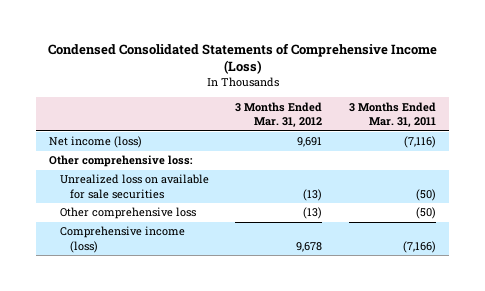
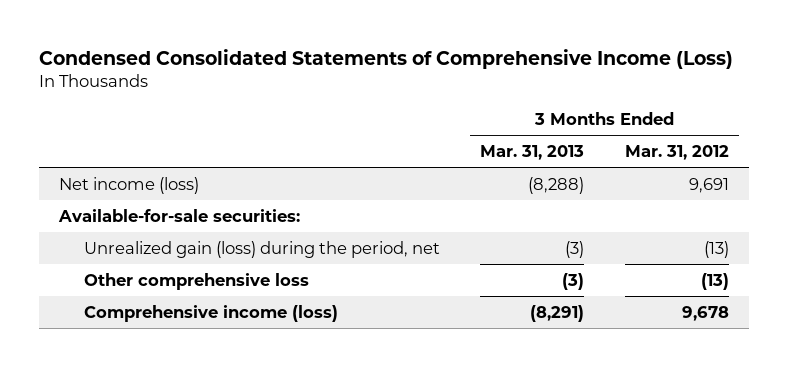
[348,101,436,128] 3 Months Ended Mar. 31, 2011 -> none
none -> [480,144,585,160] Mar. 31, 2013
[49,155,194,168] Other comprehensive loss: -> none
none -> [58,208,301,222] Available-for-sale securities:
[59,174,209,199] Unrealized loss on available for sale securities -> [83,240,440,258] Unrealized gain (loss) during the period, net

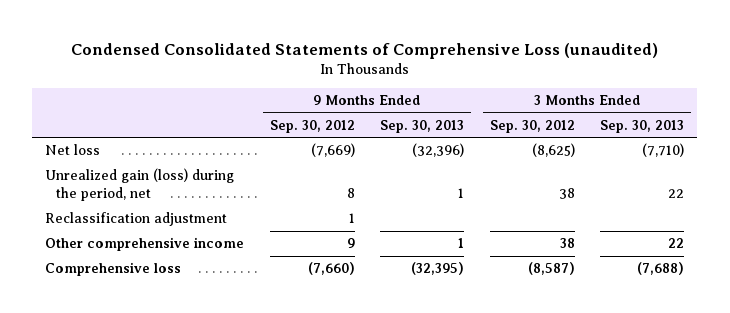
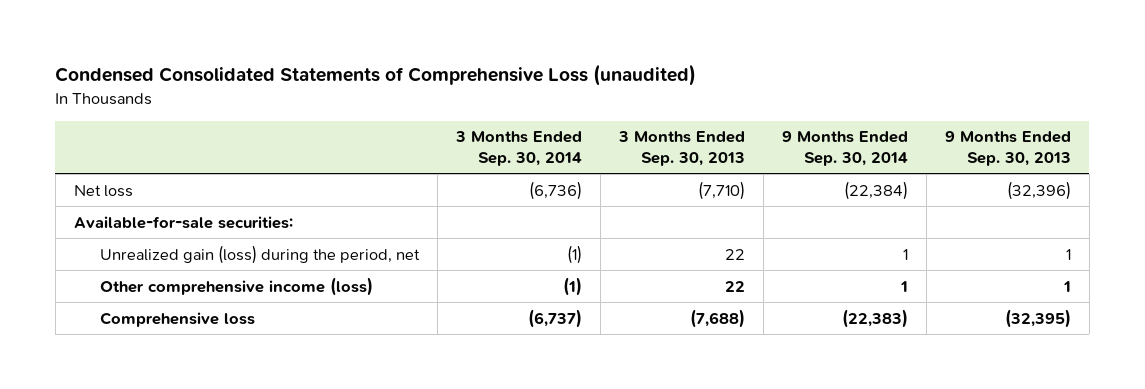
[269,119,355,133] Sep. 30, 2012 -> none
[489,119,575,133] Sep. 30, 2012 -> none
none -> [454,131,582,166] 3 Months Ended Sep. 30, 2014
none -> [781,131,908,166] 9 Months Ended Sep. 30, 2014
none -> [73,215,293,229] Available-for-sale securities:
[45,212,228,227] Reclassification adjustment -> none
[45,237,245,252] Other comprehensive income -> [99,276,373,296] Other comprehensive income (loss)

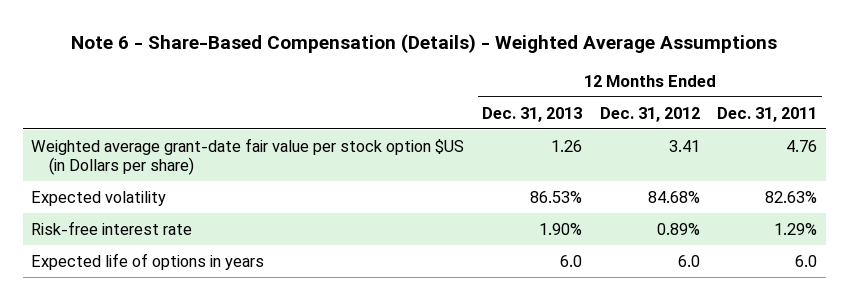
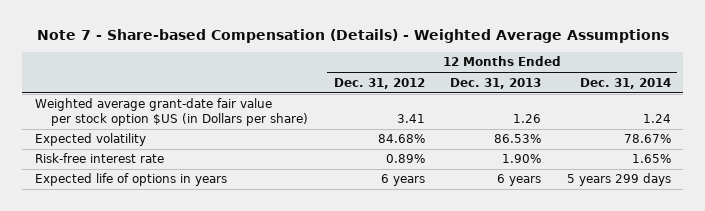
[71,33,778,53] Note 6 - Share-Based Compensation (Details) - Weighted Average Assumptions -> [36,29,669,44] Note 7 - Share-based Compensation (Details) - Weighted Average Assumptions
[717,106,818,122] Dec. 31, 2011 -> none
none -> [579,77,671,89] Dec. 31, 2014
[560,254,583,267] 6.0 -> [497,174,542,187] 6 years
[677,254,700,267] 6.0 -> [380,174,425,187] 6 years

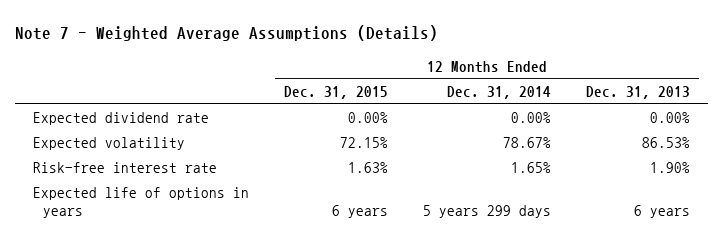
[36,29,669,44] Note 7 - Share-based Compensation (Details) - Weighted Average Assumptions -> [15,25,439,42] Note 7 - Weighted Average Assumptions (Details)
[333,77,425,89] Dec. 31, 2012 -> none
none -> [283,85,388,99] Dec. 31, 2015
[34,98,309,127] Weighted average grant-date fair value per stock option $US (in Dollars per share) -> none
none -> [32,112,209,126] Expected dividend rate

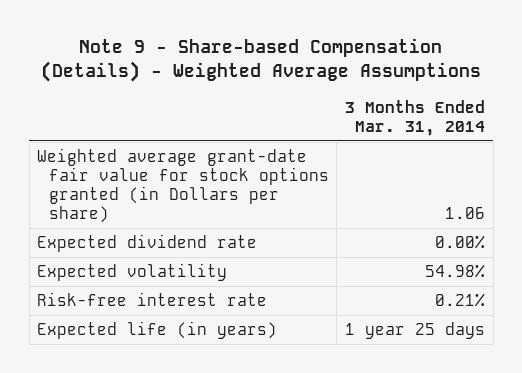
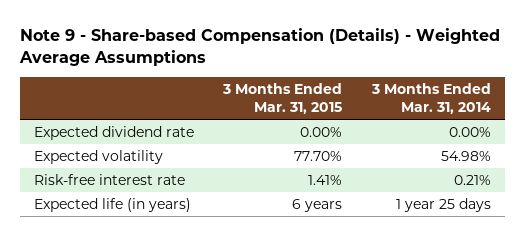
none -> [222,83,343,115] 3 Months Ended Mar. 31, 2015
[37,147,329,224] Weighted average grant-date fair value for stock options granted (in Dollars per share) -> none

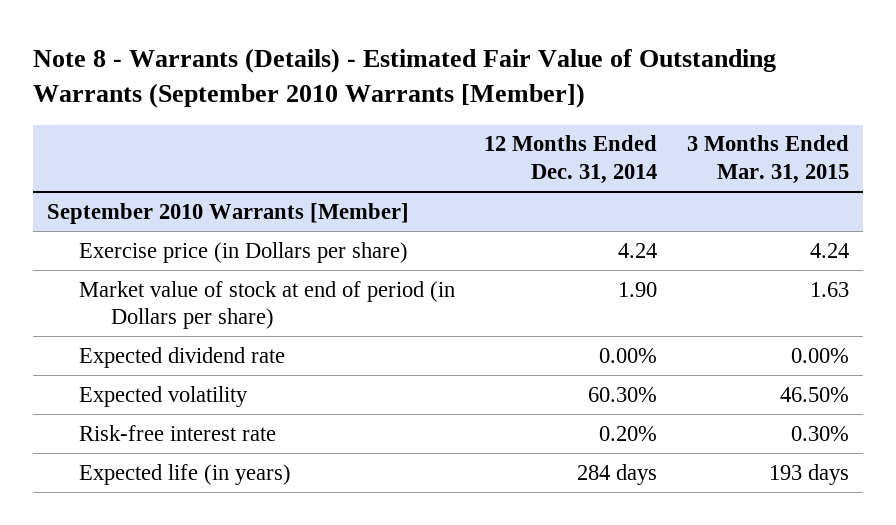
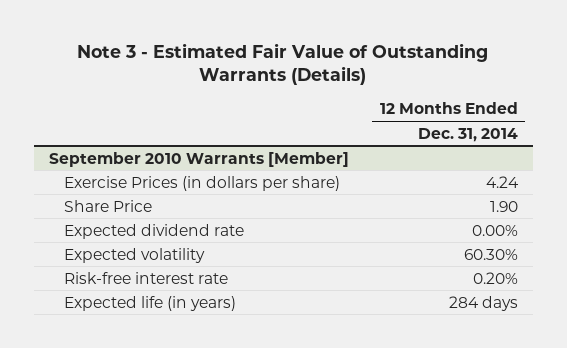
[32,48,776,109] Note 8 - Warrants (Details) - Estimated Fair Value of Outstanding Warrants (September 2010 Warrants [Member]) -> [77,42,489,86] Note 3 - Estimated Fair Value of Outstanding Warrants (Details)
[686,135,849,184] 3 Months Ended Mar. 31, 2015 -> none
[78,241,408,263] Exercise price (in Dollars per share) -> [64,175,341,191] Exercise Prices (in dollars per share)
[78,280,455,330] Market value of stock at end of period (in Dollars per share) -> [64,199,153,212] Share Price

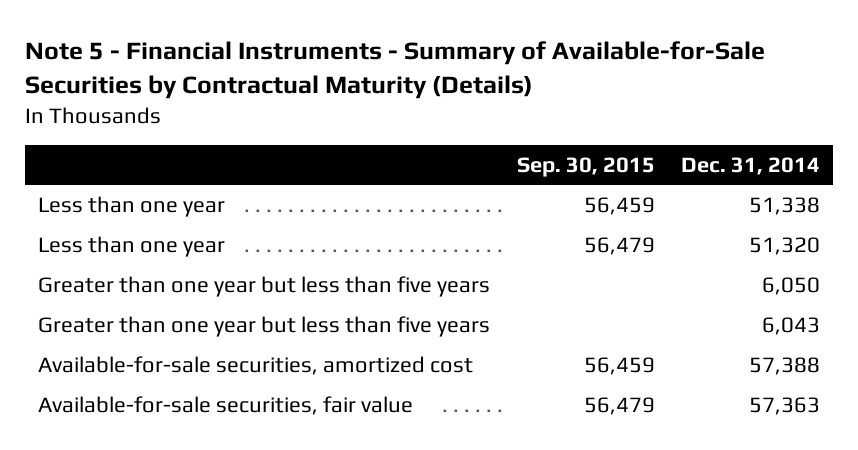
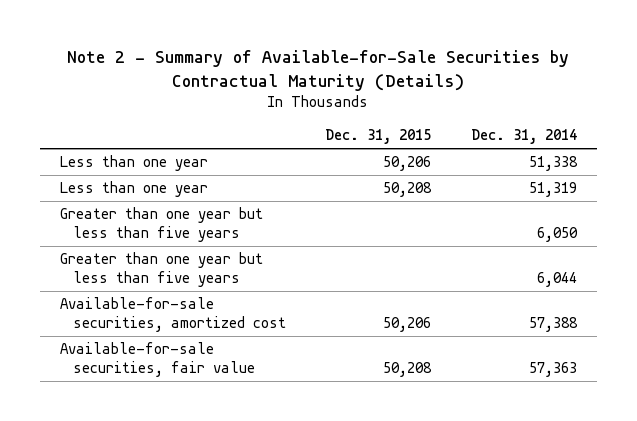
[25,41,766,100] Note 5 - Financial Instruments - Summary of Available-for-Sale Securities by Contractual Maturity (Details) -> [67,50,570,91] Note 2 - Summary of Available-for-Sale Securities by Contractual Maturity (Details)
[516,156,655,177] Sep. 30, 2015 -> none
none -> [325,129,432,145] Dec. 31, 2015
[748,236,820,255] 51,320 -> [528,182,577,198] 51,319
[761,316,820,335] 6,043 -> [536,271,577,287] 6,044

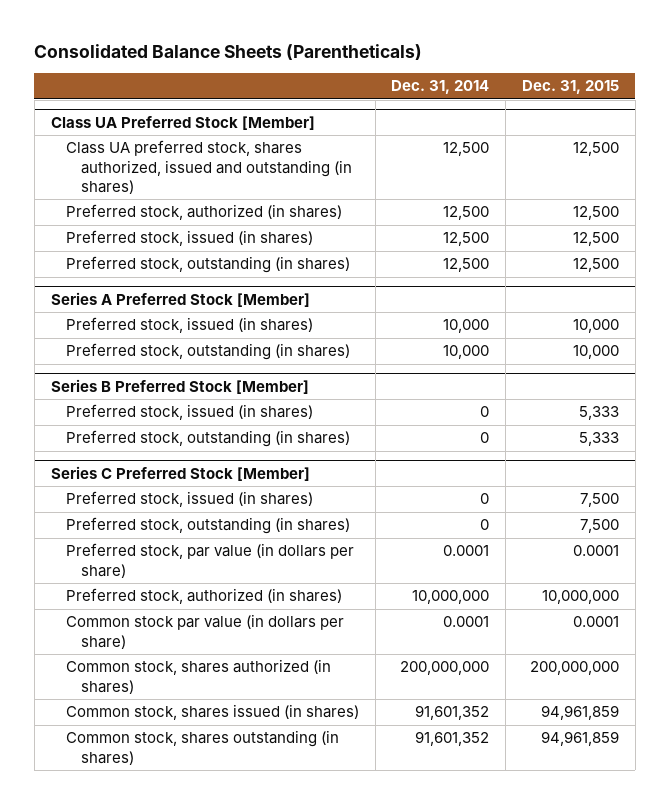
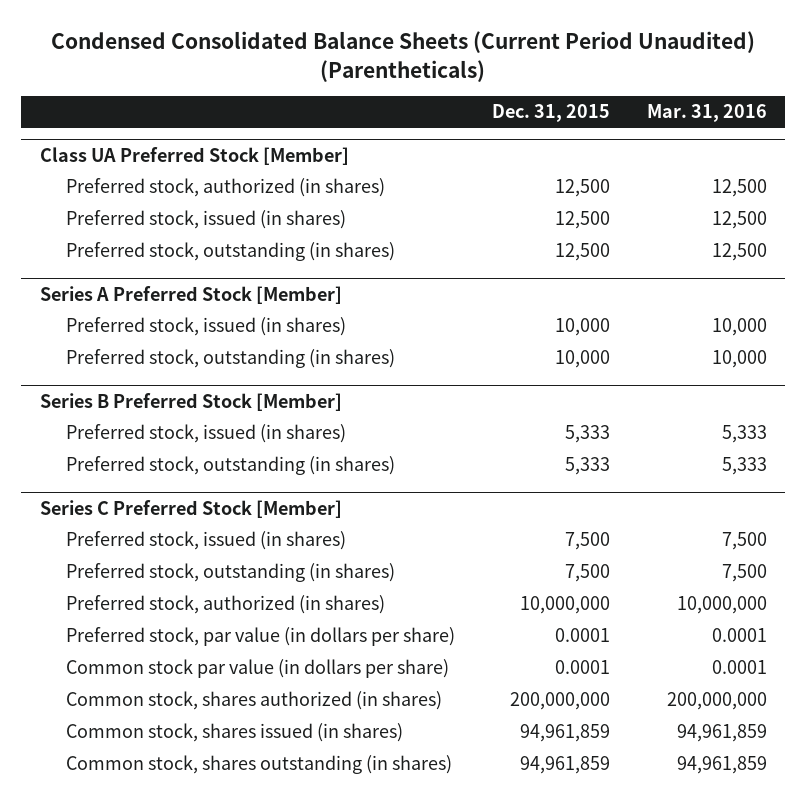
[34,43,423,60] Consolidated Balance Sheets (Parentheticals) -> [51,31,756,82] Condensed Consolidated Balance Sheets (Current Period Unaudited) (Parentheticals)
[391,80,490,95] Dec. 31, 2014 -> none
none -> [646,103,767,122] Mar. 31, 2016
[65,140,353,194] Class UA preferred stock, shares authorized, issued and outstanding (in shares) -> none
[65,543,354,578] Preferred stock, par value (in dollars per share) -> [66,627,456,647] Preferred stock, par value (in dollars per share)

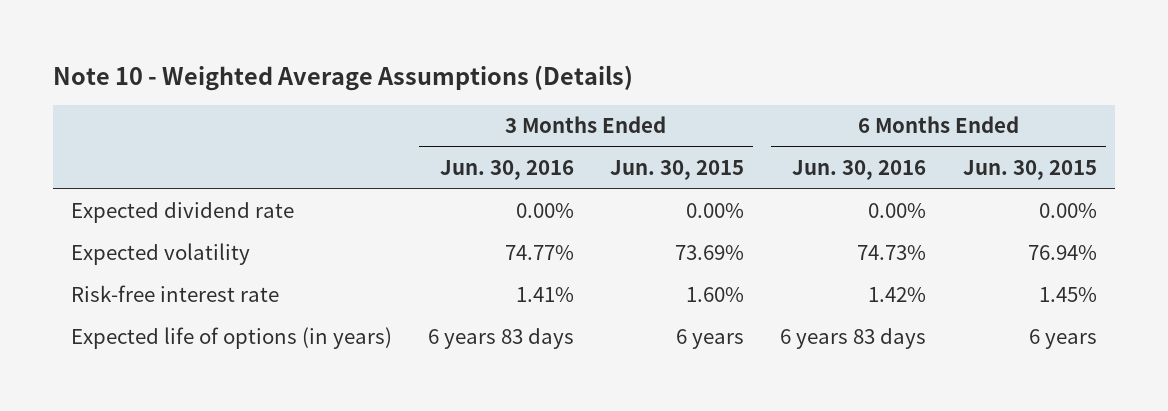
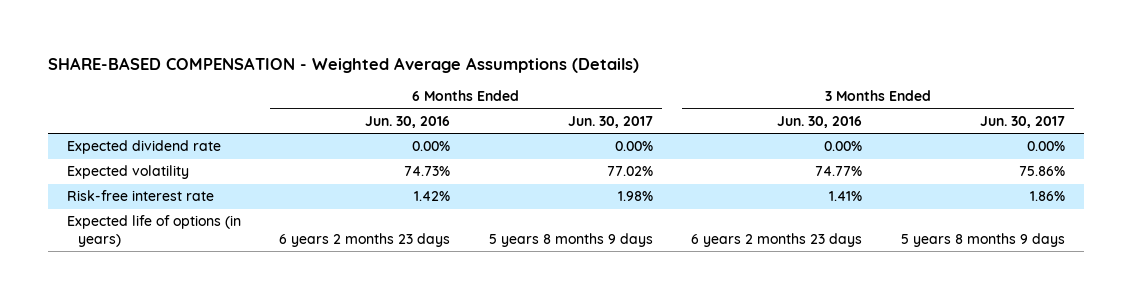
[52,64,633,91] Note 10 - Weighted Average Assumptions (Details) -> [47,56,639,73] SHARE-BASED COMPENSATION - Weighted Average Assumptions (Details)
[610,160,745,181] Jun. 30, 2015 -> none
[962,160,1097,181] Jun. 30, 2015 -> none
none -> [567,115,653,128] Jun. 30, 2017
none -> [979,115,1065,128] Jun. 30, 2017
[428,328,575,350] 6 years 83 days -> [691,232,863,247] 6 years 2 months 23 days
[780,328,927,350] 6 years 83 days -> [279,232,451,247] 6 years 2 months 23 days

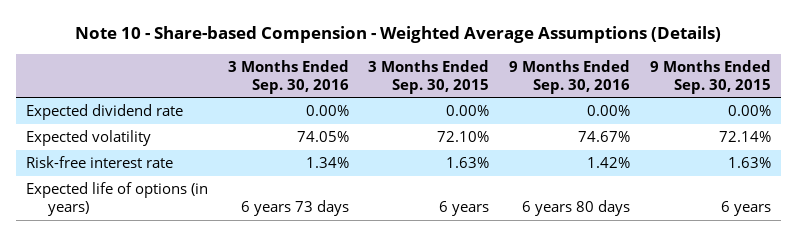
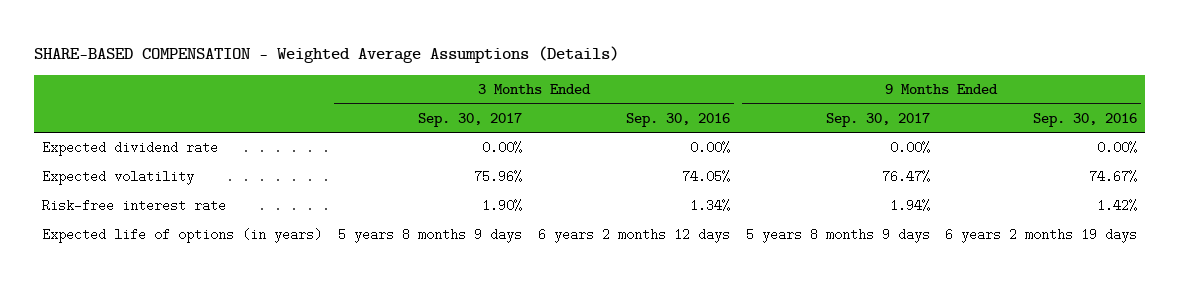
[75,25,722,43] Note 10 - Share-based Compension - Weighted Average Assumptions (Details) -> [34,45,620,63] SHARE-BASED COMPENSATION - Weighted Average Assumptions (Details)
[368,59,490,94] 3 Months Ended Sep. 30, 2015 -> none
[649,59,771,94] 9 Months Ended Sep. 30, 2015 -> none
none -> [417,112,522,127] Sep. 30, 2017
none -> [825,112,930,127] Sep. 30, 2017
[240,200,349,217] 6 years 73 days -> [537,228,730,244] 6 years 2 months 12 days
[522,200,631,217] 6 years 80 days -> [945,228,1138,244] 6 years 2 months 19 days

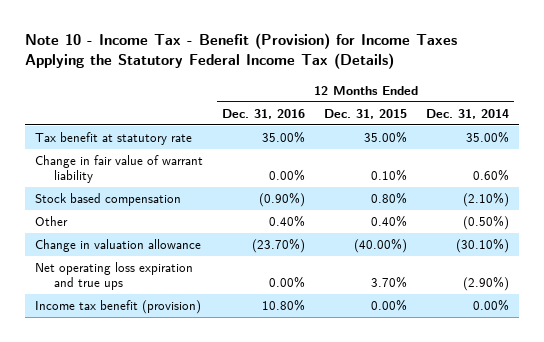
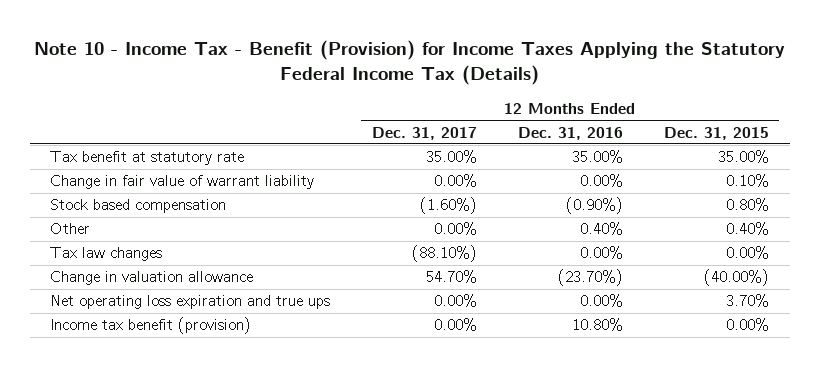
[426,108,510,119] Dec. 31, 2014 -> none
none -> [371,126,477,140] Dec. 31, 2017
none -> [50,247,163,262] Tax law changes

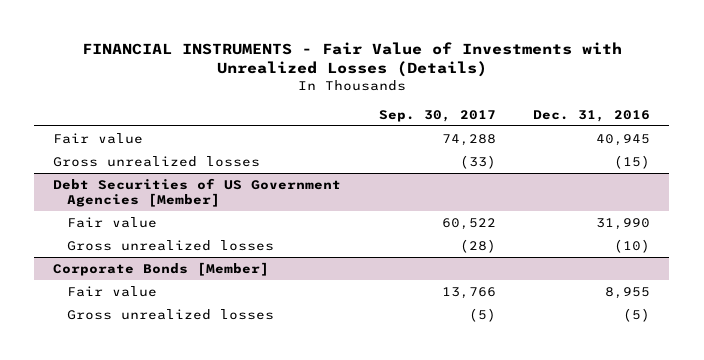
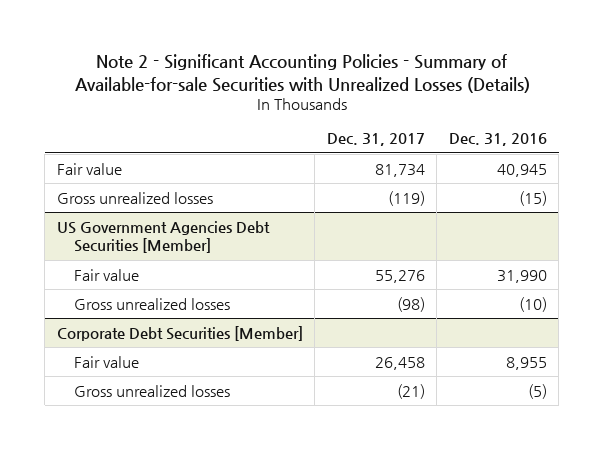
[81,41,622,78] FINANCIAL INSTRUMENTS - Fair Value of Investments with Unrealized Losses (Details) -> [74,54,530,93] Note 2 - Significant Accounting Policies - Summary of Available-for-sale Securities with Unrealized Losses (Details)
[378,109,496,122] Sep. 30, 2017 -> none
none -> [326,133,425,147] Dec. 31, 2017
[53,177,342,208] Debt Securities of US Government Agencies [Member] -> [56,220,270,254] US Government Agencies Debt Securities [Member]
[53,261,270,276] Corporate Bonds [Member] -> [56,325,303,341] Corporate Debt Securities [Member]

